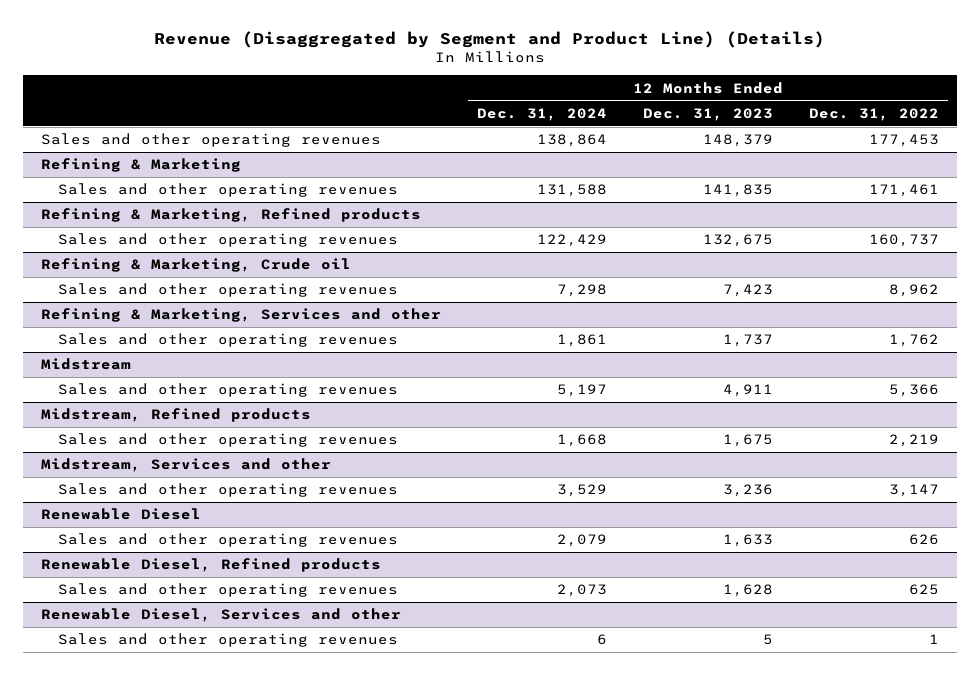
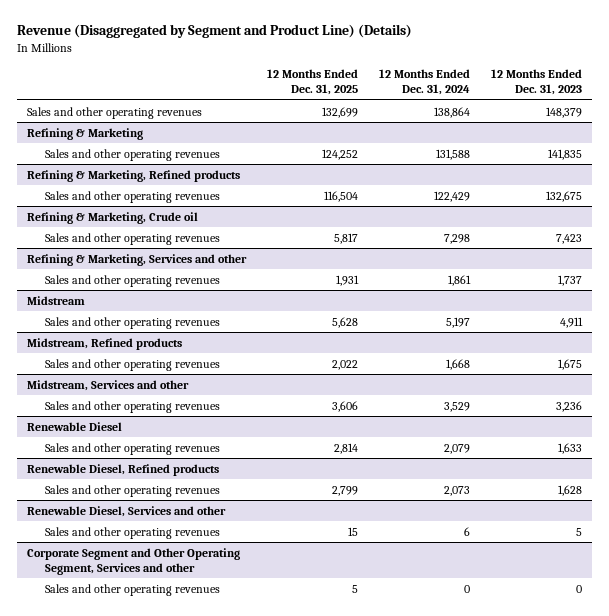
[809,107,940,121] Dec. 31, 2022 -> none
none -> [267,69,359,96] 12 Months Ended Dec. 31, 2025
none -> [27,547,241,575] Corporate Segment and Other Operating Segment, Services and other
none -> [45,583,221,596] Sales and other operating revenues

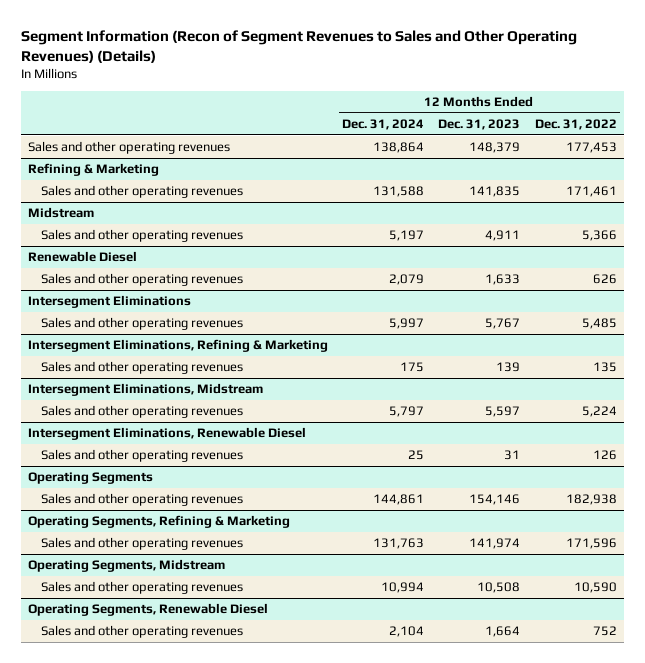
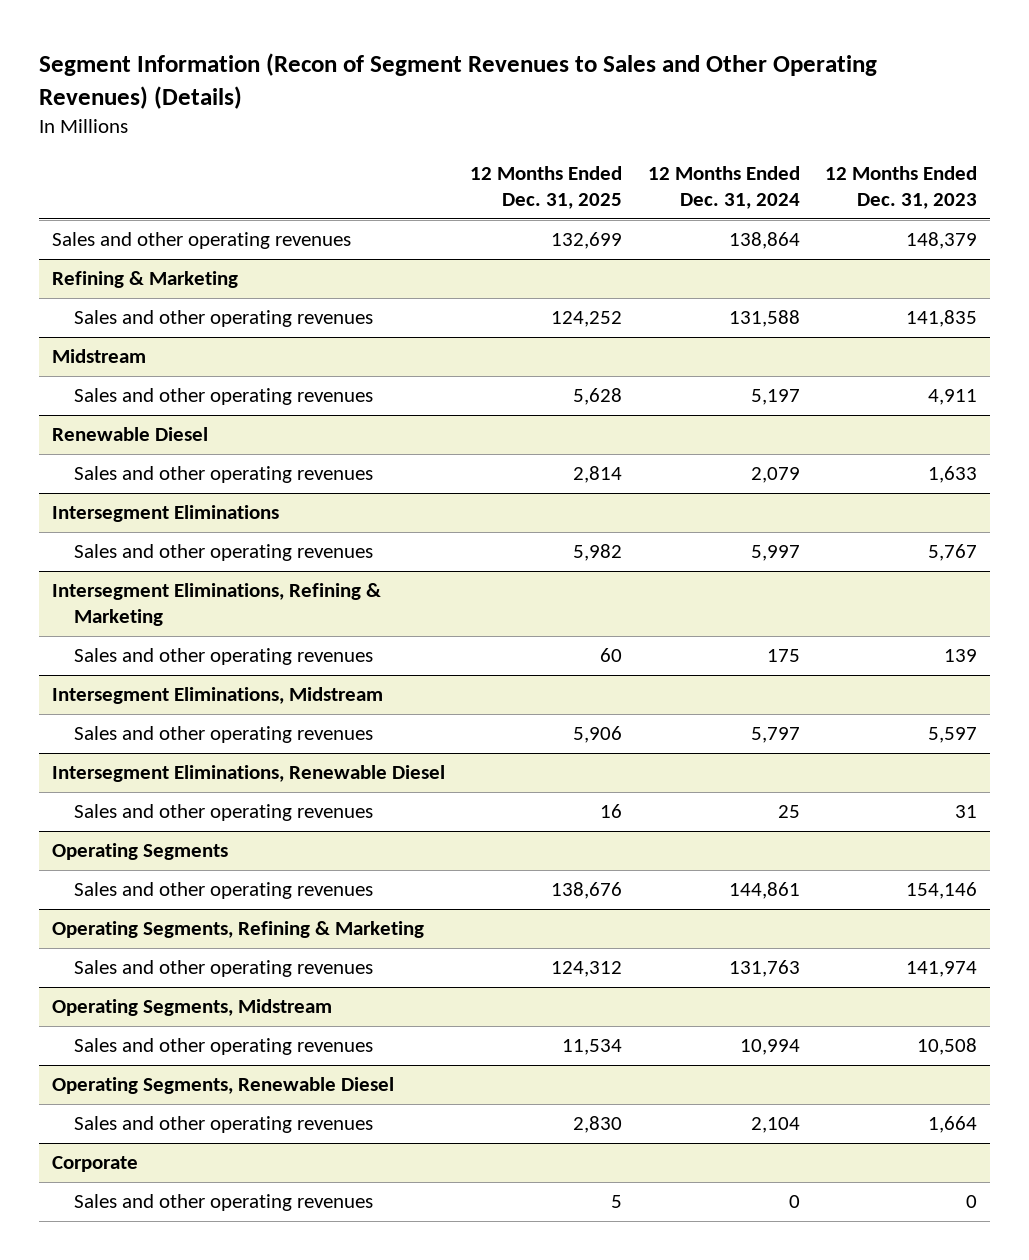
[534,119,617,131] Dec. 31, 2022 -> none
none -> [470,166,623,210] 12 Months Ended Dec. 31, 2025
none -> [51,1156,138,1173] Corporate
none -> [73,1194,373,1212] Sales and other operating revenues

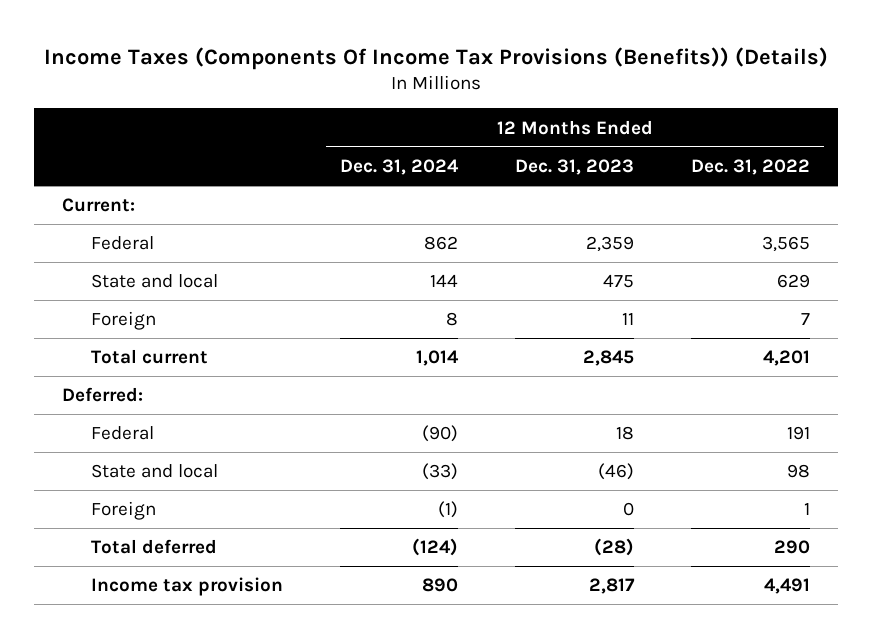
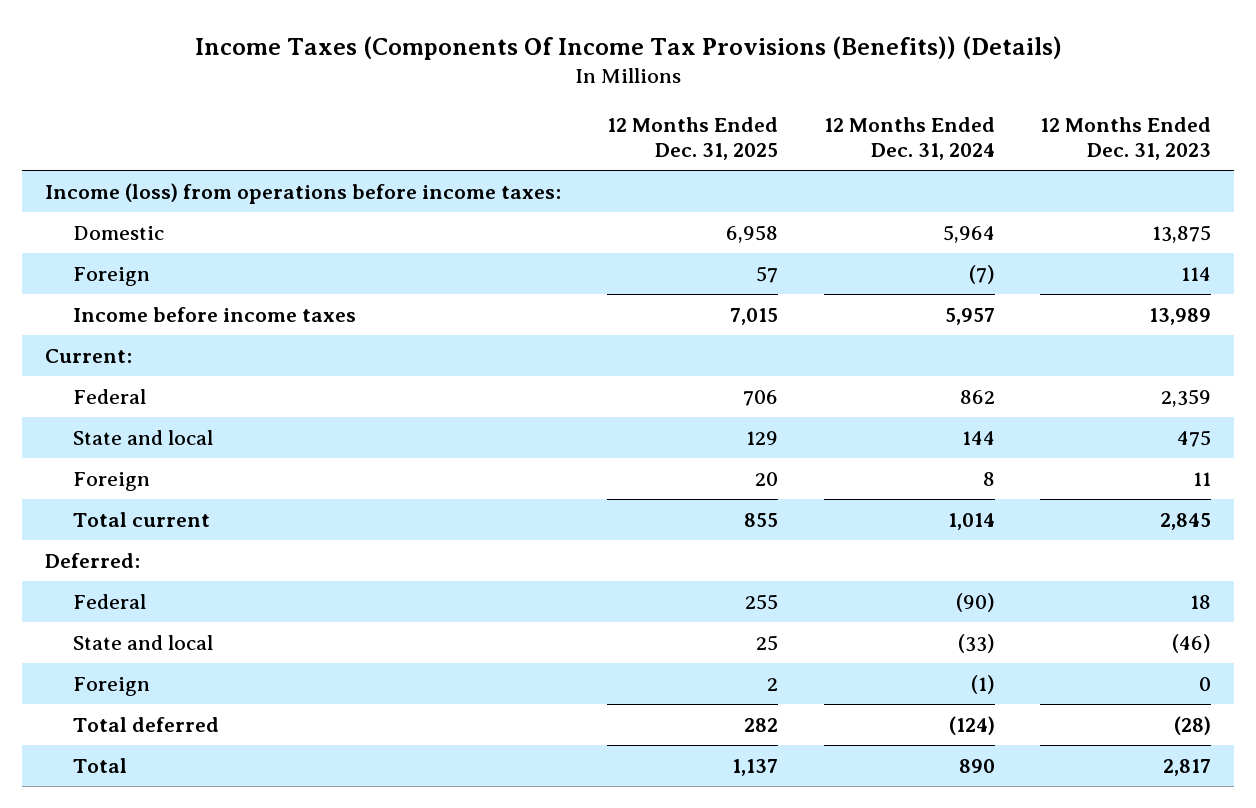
[690,158,810,175] Dec. 31, 2022 -> none
none -> [606,117,778,160] 12 Months Ended Dec. 31, 2025
none -> [44,182,561,204] Income (loss) from operations before income taxes:
none -> [72,225,164,240] Domestic
none -> [72,266,150,286] Foreign
none -> [72,306,356,322] Income before income taxes
[91,577,284,597] Income tax provision -> [72,757,127,773] Total

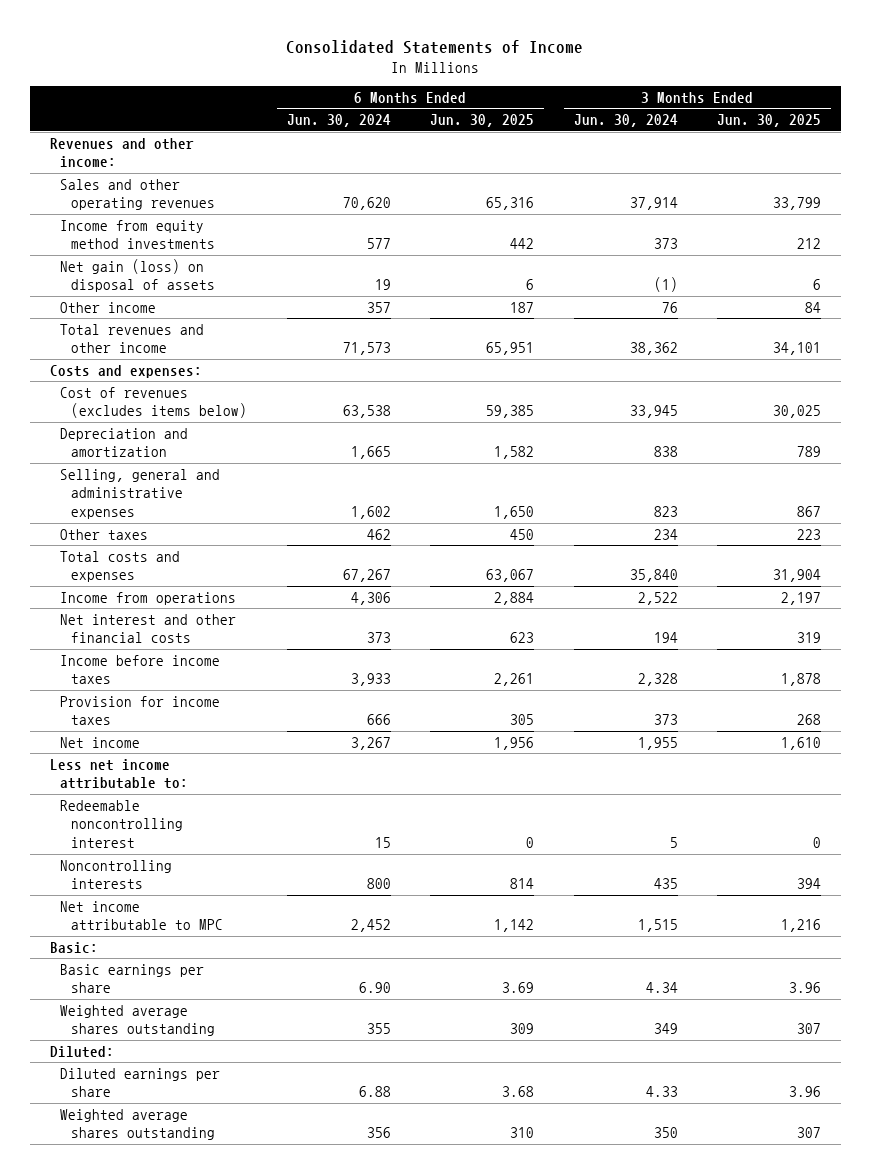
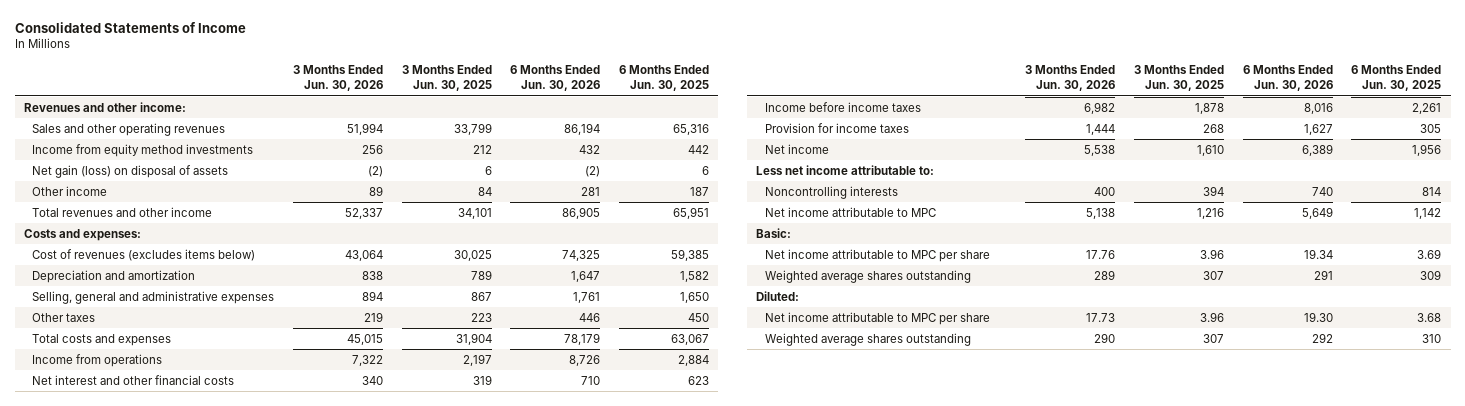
[286,114,391,128] Jun. 30, 2024 -> none
[573,114,678,128] Jun. 30, 2024 -> none
none -> [292,65,383,92] 3 Months Ended Jun. 30, 2026
none -> [510,65,601,92] 6 Months Ended Jun. 30, 2026
[60,799,184,848] Redeemable noncontrolling interest -> none
[60,963,205,994] Basic earnings per share -> [764,248,990,262] Net income attributable to MPC per share
[60,1067,221,1098] Diluted earnings per share -> [764,311,990,325] Net income attributable to MPC per share

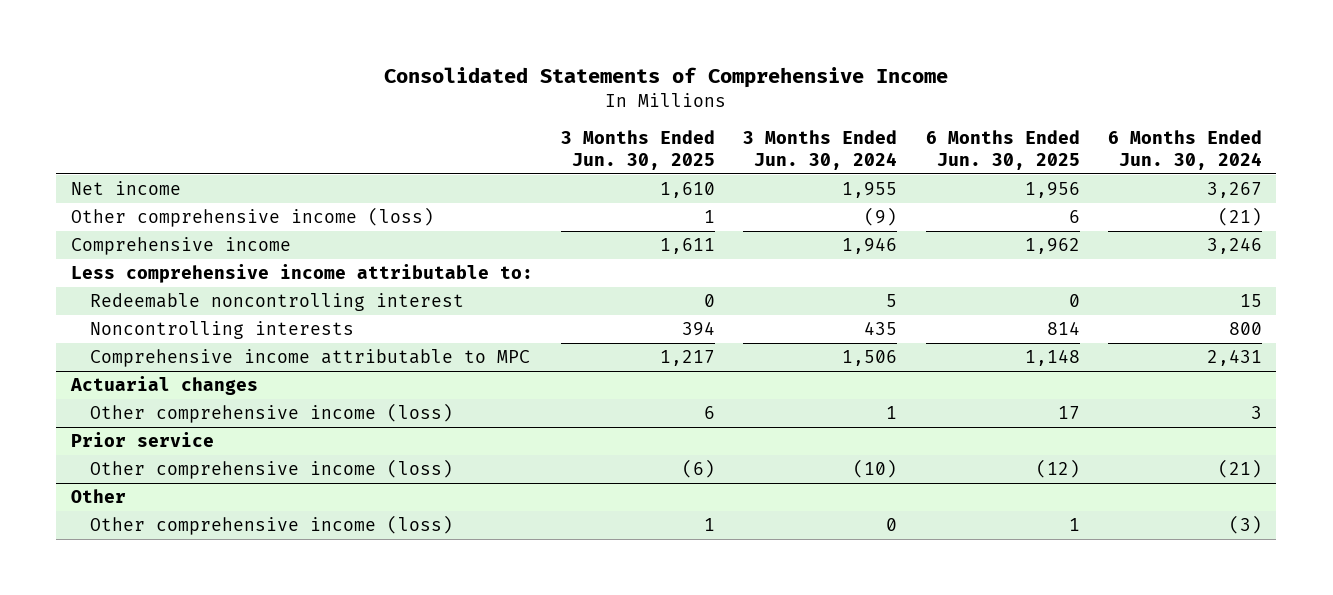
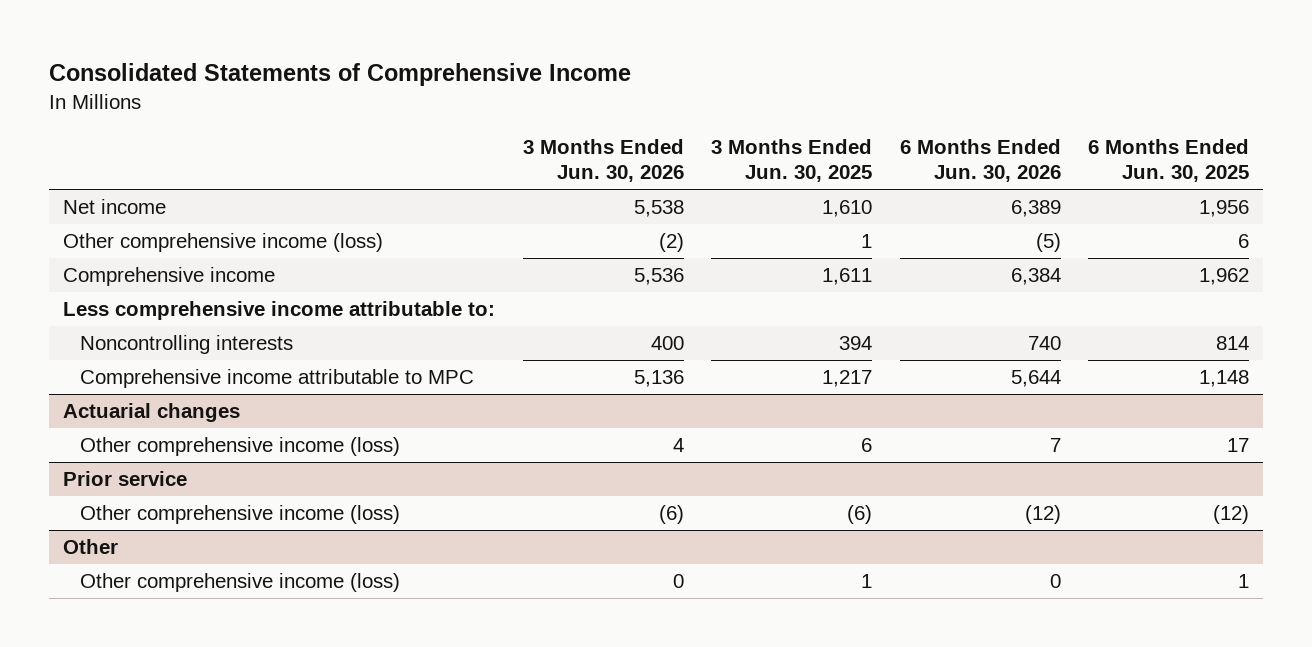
[743,130,898,170] 3 Months Ended Jun. 30, 2024 -> none
[1107,130,1262,170] 6 Months Ended Jun. 30, 2024 -> none
none -> [522,139,684,183] 3 Months Ended Jun. 30, 2026
none -> [899,139,1061,183] 6 Months Ended Jun. 30, 2026
[90,292,465,311] Redeemable noncontrolling interest -> none

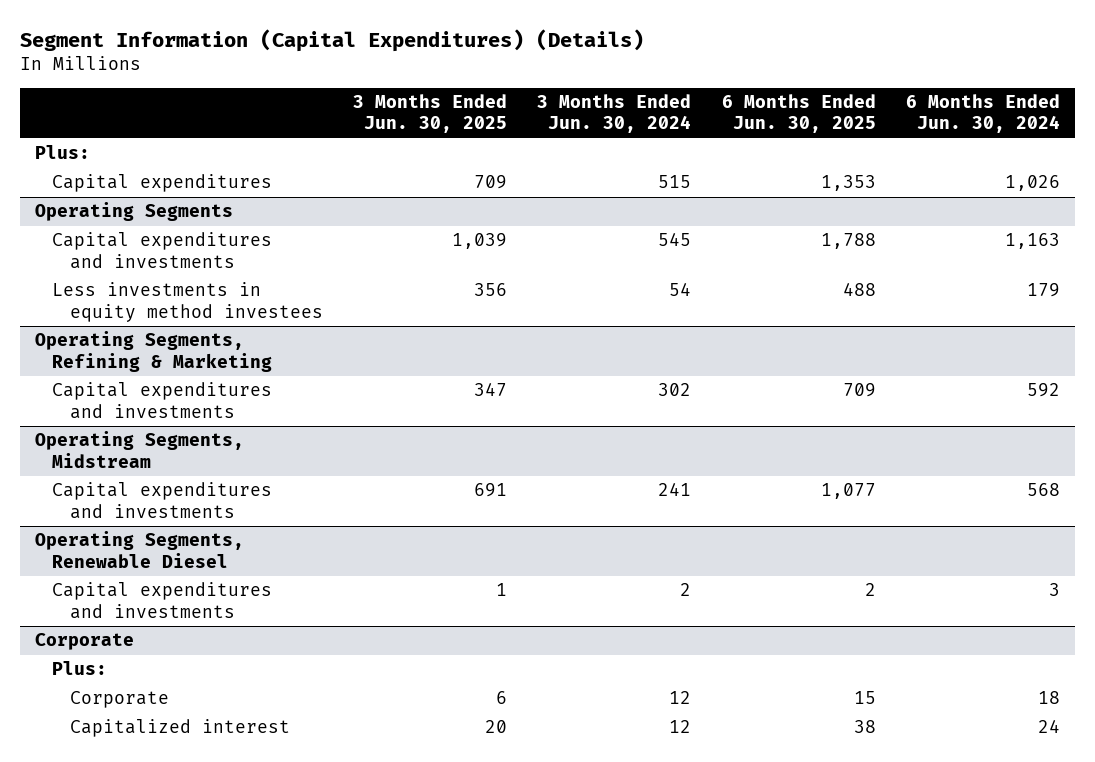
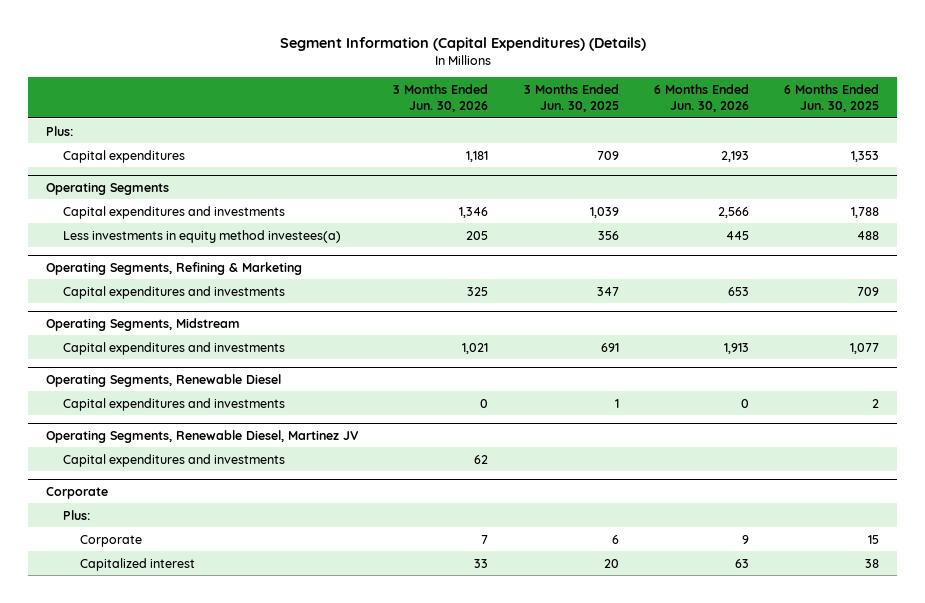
[537,94,692,134] 3 Months Ended Jun. 30, 2024 -> none
[906,94,1061,134] 6 Months Ended Jun. 30, 2024 -> none
none -> [393,84,489,113] 3 Months Ended Jun. 30, 2026
none -> [653,84,749,113] 6 Months Ended Jun. 30, 2026
[52,282,323,322] Less investments in equity method investees -> [62,229,341,243] Less investments in equity method investees(a)
none -> [45,429,359,443] Operating Segments, Renewable Diesel, Martinez JV
none -> [62,453,285,467] Capital expenditures and investments

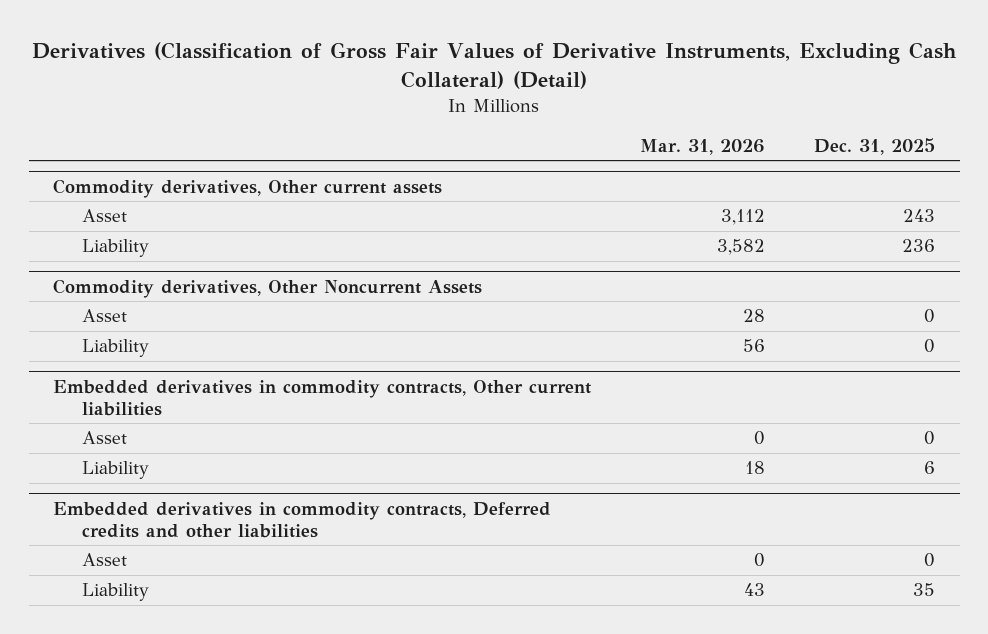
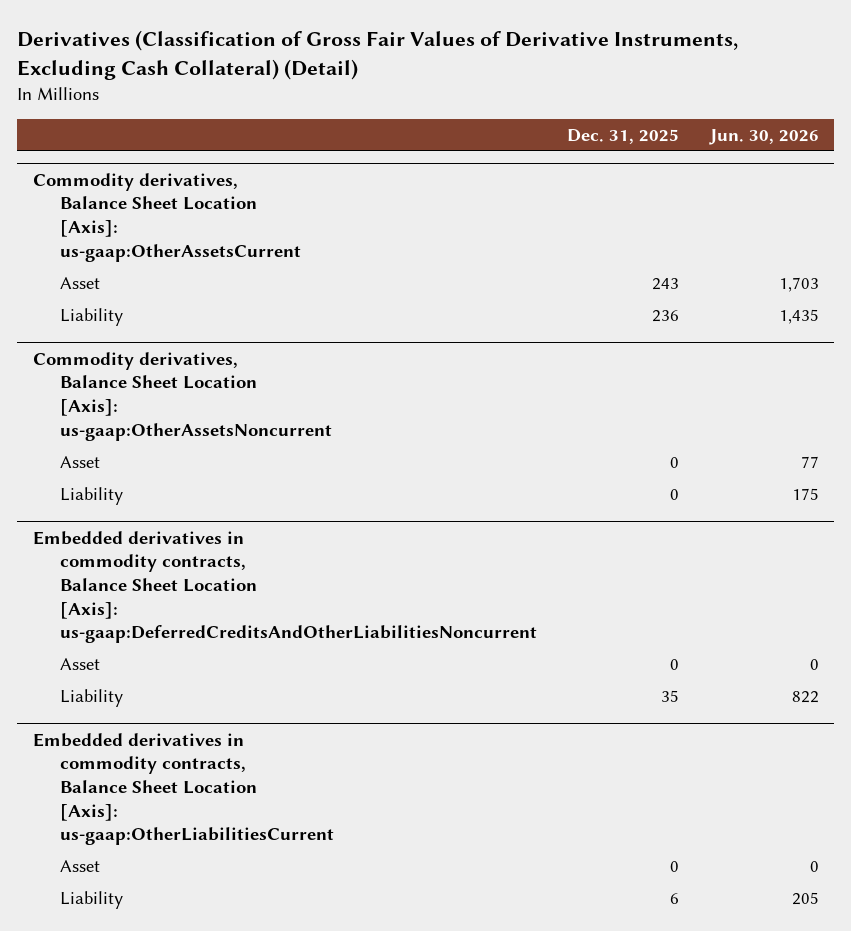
[640,139,766,156] Mar. 31, 2026 -> none
none -> [708,128,819,145] Jun. 30, 2026
[53,179,443,199] Commodity derivatives, Other current assets -> none
none -> [32,172,301,262] Commodity derivatives, Balance Sheet Location [Axis]: us-gaap:OtherAssetsCurrent
[53,279,483,299] Commodity derivatives, Other Noncurrent Assets -> none
none -> [32,351,332,441] Commodity derivatives, Balance Sheet Location [Axis]: us-gaap:OtherAssetsNoncurrent
[53,380,592,416] Embedded derivatives in commodity contracts, Other current liabilities -> none
[81,431,127,445] Asset -> none
[81,461,149,480] Liability -> none
[53,502,552,538] Embedded derivatives in commodity contracts, Deferred credits and other liabilities -> none
none -> [32,530,537,644] Embedded derivatives in commodity contracts, Balance Sheet Location [Axis]: us-gaap:DeferredCreditsAndOtherLiabilitiesNoncurrent
none -> [32,732,334,846] Embedded derivatives in commodity contracts, Balance Sheet Location [Axis]: us-gaap:OtherLiabilitiesCurrent
none -> [59,859,100,872] Asset
none -> [59,890,123,909] Liability

